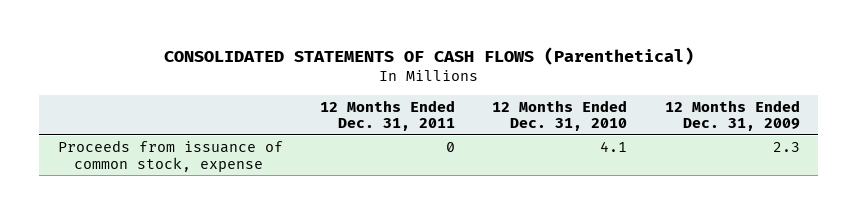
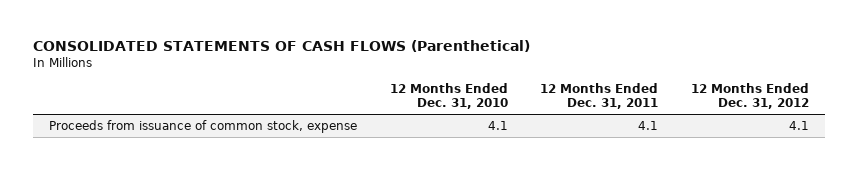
[664,99,800,132] 12 Months Ended Dec. 31, 2009 -> none
none -> [690,83,809,110] 12 Months Ended Dec. 31, 2012
[446,142,456,153] 0 -> [638,121,659,131] 4.1

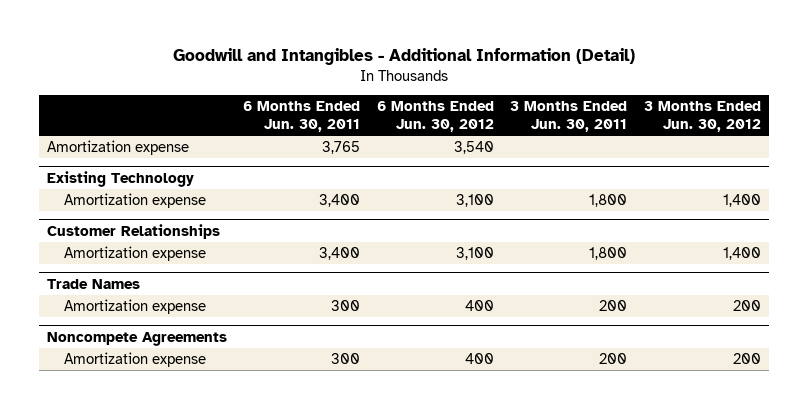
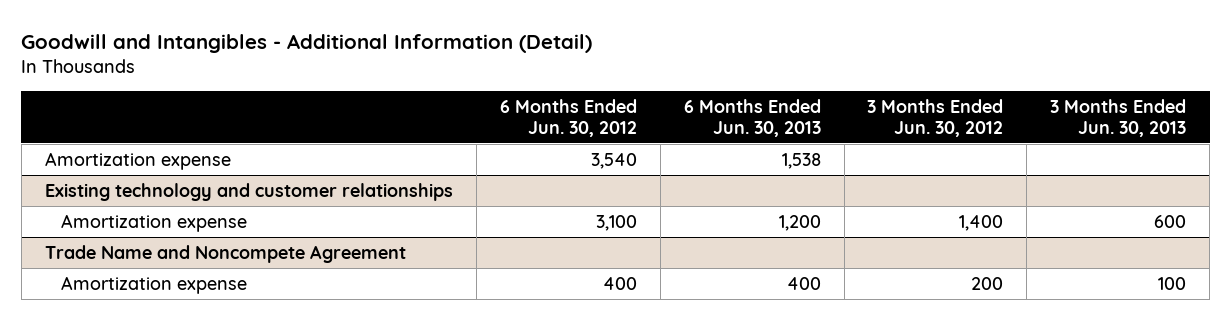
[243,101,361,133] 6 Months Ended Jun. 30, 2011 -> none
[510,101,628,133] 3 Months Ended Jun. 30, 2011 -> none
none -> [683,98,821,137] 6 Months Ended Jun. 30, 2013
none -> [1050,98,1187,137] 3 Months Ended Jun. 30, 2013
[46,170,194,187] Existing Technology -> none
[64,192,207,208] Amortization expense -> none
[46,223,220,239] Customer Relationships -> none
none -> [44,182,453,201] Existing technology and customer relationships
[46,278,140,289] Trade Names -> none
[64,298,207,314] Amortization expense -> none
[46,331,227,346] Noncompete Agreements -> none
none -> [44,244,406,263] Trade Name and Noncompete Agreement

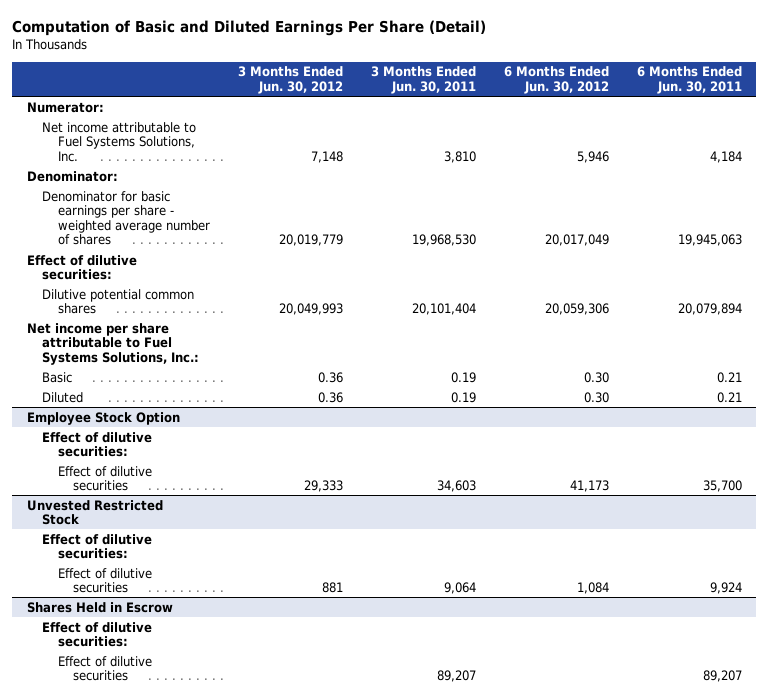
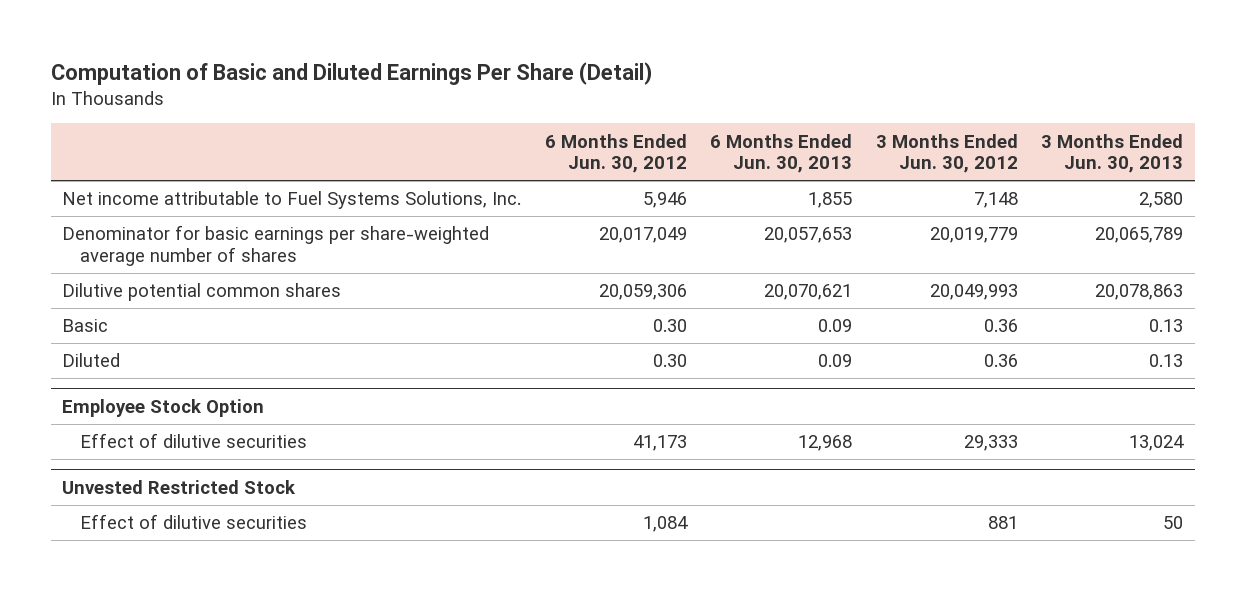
[370,66,476,94] 3 Months Ended Jun. 30, 2011 -> none
[636,66,742,94] 6 Months Ended Jun. 30, 2011 -> none
none -> [710,133,853,174] 6 Months Ended Jun. 30, 2013
none -> [1041,133,1184,174] 3 Months Ended Jun. 30, 2013
[26,101,104,113] Numerator: -> none
[26,170,118,182] Denominator: -> none
[26,254,137,281] Effect of dilutive securities: -> none
[42,190,210,246] Denominator for basic earnings per share - weighted average number of shares -> [62,225,490,266] Denominator for basic earnings per share-weighted average number of shares
[26,322,200,365] Net income per share attributable to Fuel Systems Solutions, Inc.: -> none
[42,431,153,458] Effect of dilutive securities: -> none
[42,533,153,560] Effect of dilutive securities: -> none
[26,601,173,613] Shares Held in Escrow -> none
[42,621,153,648] Effect of dilutive securities: -> none
[57,655,152,682] Effect of dilutive securities -> none

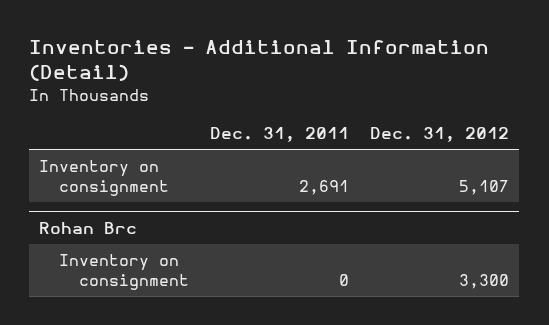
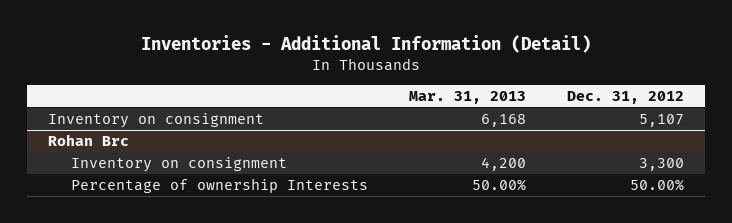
[210,127,350,143] Dec. 31, 2011 -> none
none -> [409,90,527,104] Mar. 31, 2013
none -> [70,178,368,194] Percentage of ownership Interests

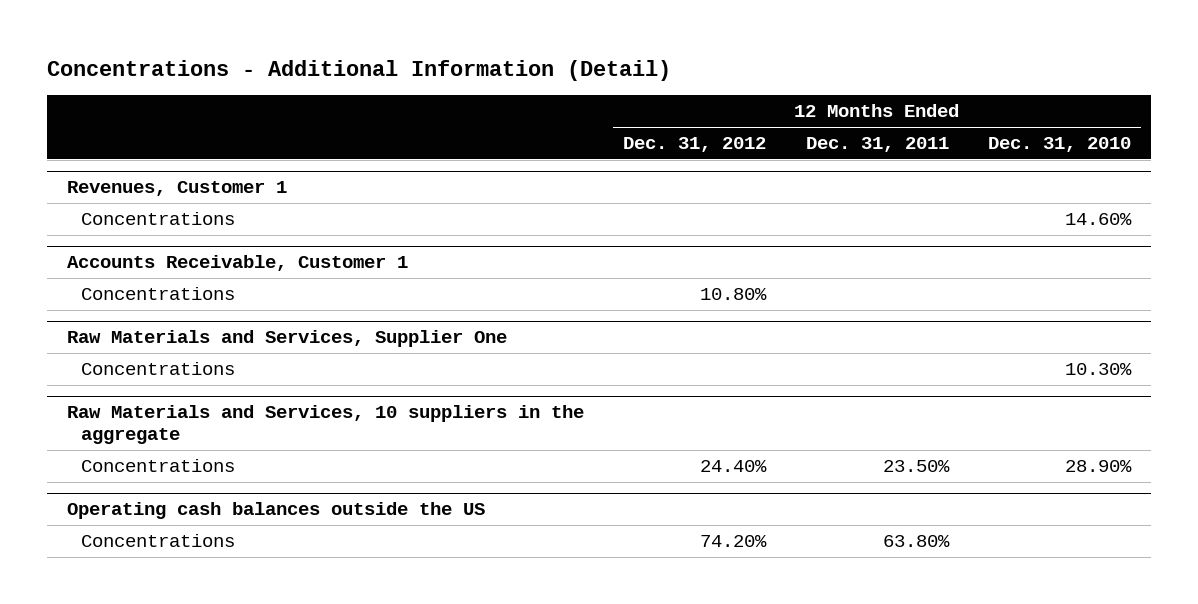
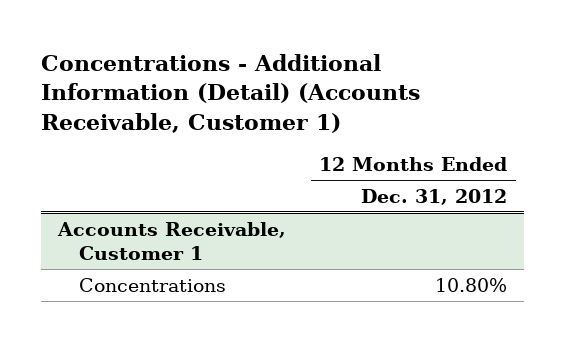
[46,60,671,82] Concentrations - Additional Information (Detail) -> [41,53,421,133] Concentrations - Additional Information (Detail) (Accounts Receivable, Customer 1)
[805,137,949,153] Dec. 31, 2011 -> none
[988,137,1132,153] Dec. 31, 2010 -> none
[66,181,287,197] Revenues, Customer 1 -> none
[80,212,235,226] Concentrations -> none
[66,330,507,348] Raw Materials and Services, Supplier One -> none
[80,362,235,376] Concentrations -> none
[66,405,584,445] Raw Materials and Services, 10 suppliers in the aggregate -> none
[80,459,235,473] Concentrations -> none
[66,502,485,520] Operating cash balances outside the US -> none
[80,534,235,548] Concentrations -> none

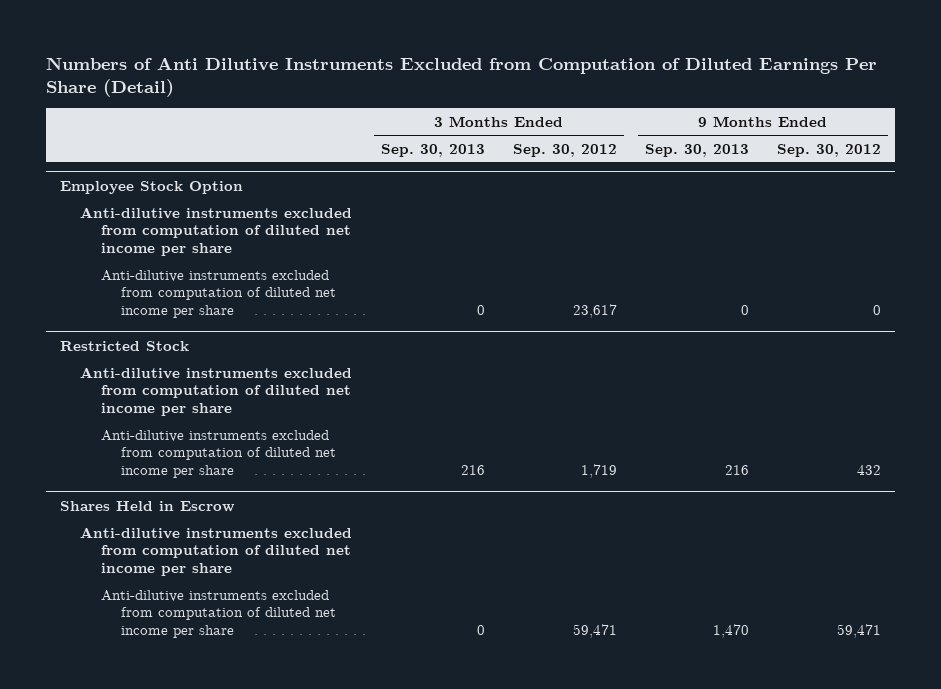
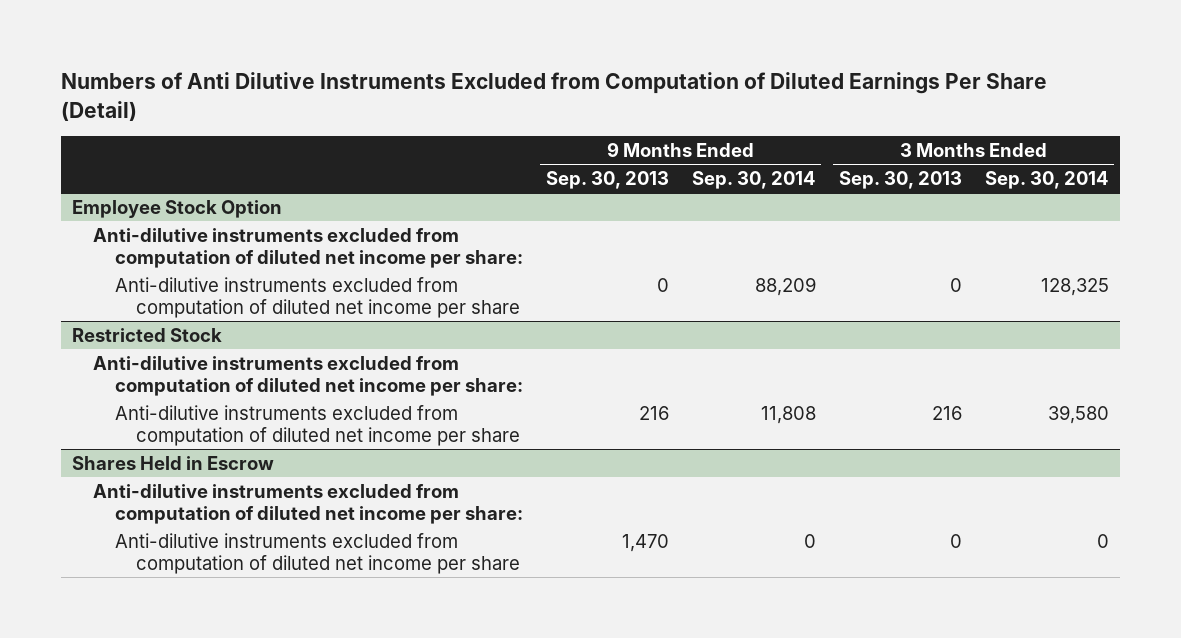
[512,143,617,157] Sep. 30, 2012 -> none
[776,143,881,157] Sep. 30, 2012 -> none
none -> [691,170,816,189] Sep. 30, 2014
none -> [984,170,1109,189] Sep. 30, 2014
[80,206,353,257] Anti-dilutive instruments excluded from computation of diluted net income per share -> [93,227,523,269] Anti-dilutive instruments excluded from computation of diluted net income per share:
[80,366,353,417] Anti-dilutive instruments excluded from computation of diluted net income per share -> [93,355,523,397] Anti-dilutive instruments excluded from computation of diluted net income per share:
[80,526,353,577] Anti-dilutive instruments excluded from computation of diluted net income per share -> [93,483,523,525] Anti-dilutive instruments excluded from computation of diluted net income per share:

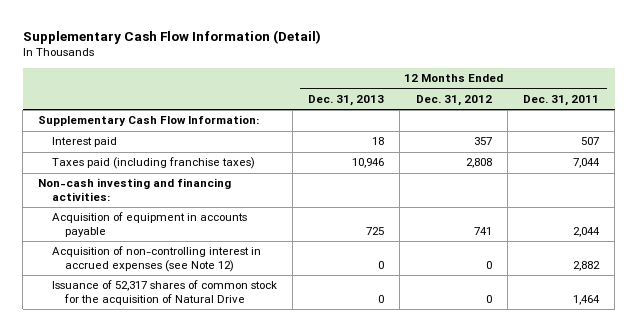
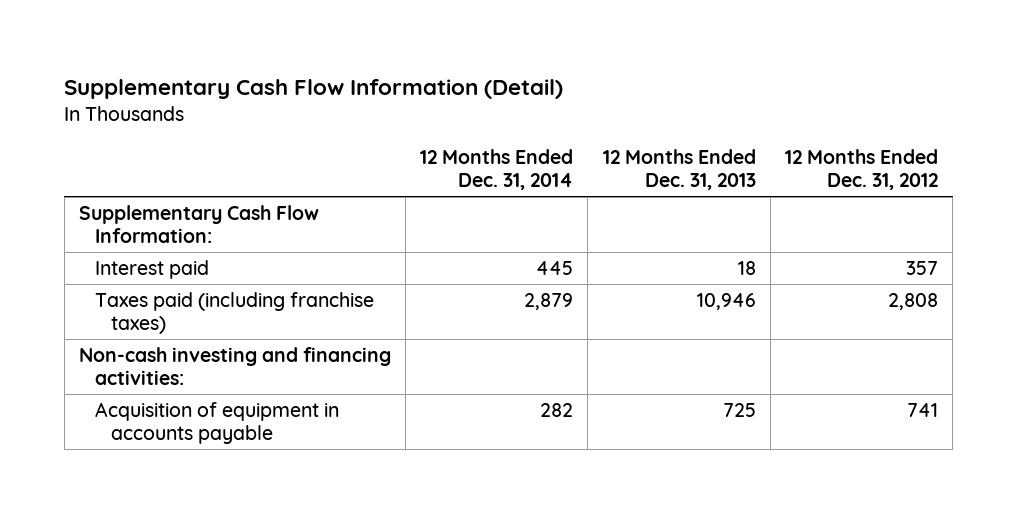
[522,94,599,106] Dec. 31, 2011 -> none
none -> [420,149,574,191] 12 Months Ended Dec. 31, 2014
[51,246,261,272] Acquisition of non-controlling interest in accrued expenses (see Note 12) -> none
[51,280,277,305] Issuance of 52,317 shares of common stock for the acquisition of Natural Drive -> none

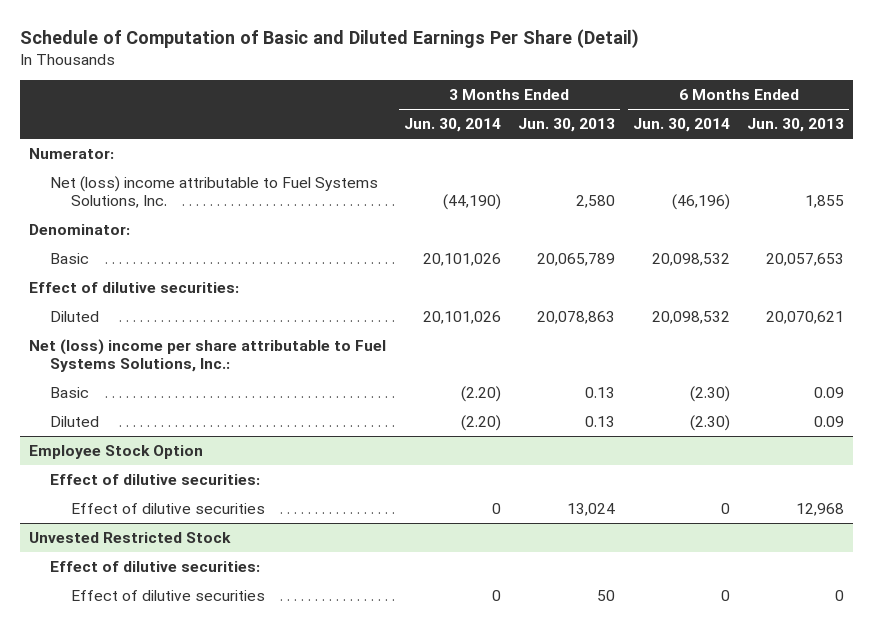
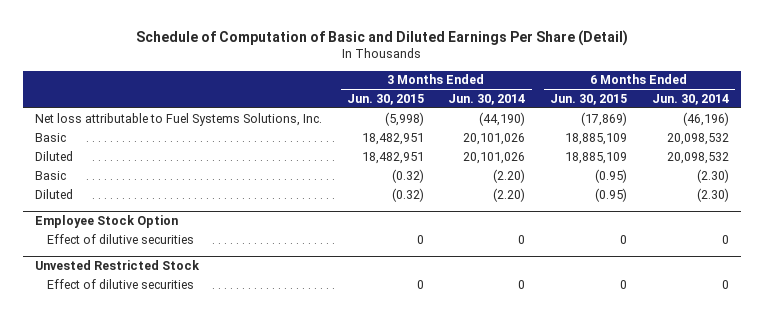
[518,118,616,133] Jun. 30, 2013 -> none
[747,118,845,133] Jun. 30, 2013 -> none
none -> [346,93,424,105] Jun. 30, 2015
none -> [550,93,628,105] Jun. 30, 2015
[28,147,114,159] Numerator: -> none
[28,223,130,235] Denominator: -> none
[50,175,379,209] Net (loss) income attributable to Fuel Systems Solutions, Inc. -> [35,112,323,126] Net loss attributable to Fuel Systems Solutions, Inc.
[28,281,239,293] Effect of dilutive securities: -> none
[28,338,386,373] Net (loss) income per share attributable to Fuel Systems Solutions, Inc.: -> none
[50,473,261,485] Effect of dilutive securities: -> none
[50,560,261,572] Effect of dilutive securities: -> none

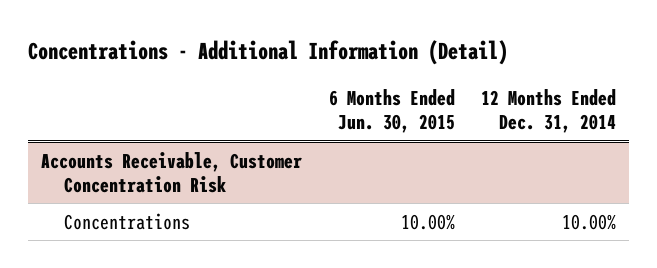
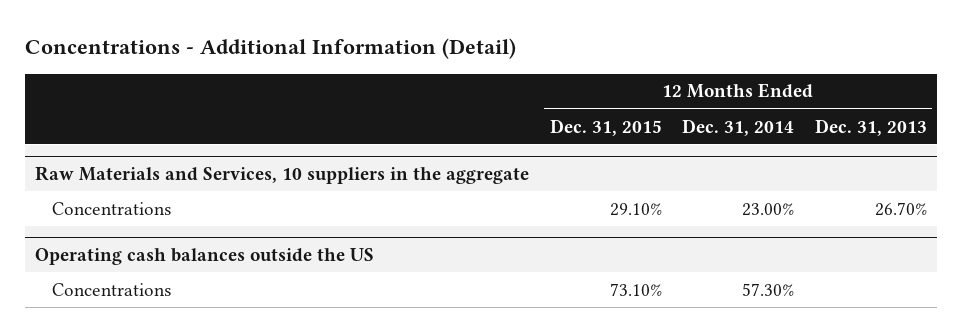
[328,88,455,133] 6 Months Ended Jun. 30, 2015 -> none
none -> [549,118,662,136] Dec. 31, 2015
none -> [814,118,927,136] Dec. 31, 2013
[41,151,303,193] Accounts Receivable, Customer Concentration Risk -> none
none -> [34,165,529,184] Raw Materials and Services, 10 suppliers in the aggregate
[561,213,616,230] 10.00% -> [742,202,795,216] 23.00%
none -> [34,247,374,265] Operating cash balances outside the US
none -> [51,282,171,296] Concentrations

